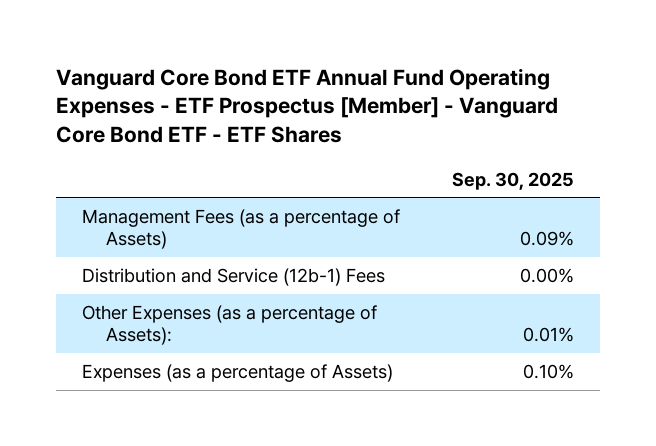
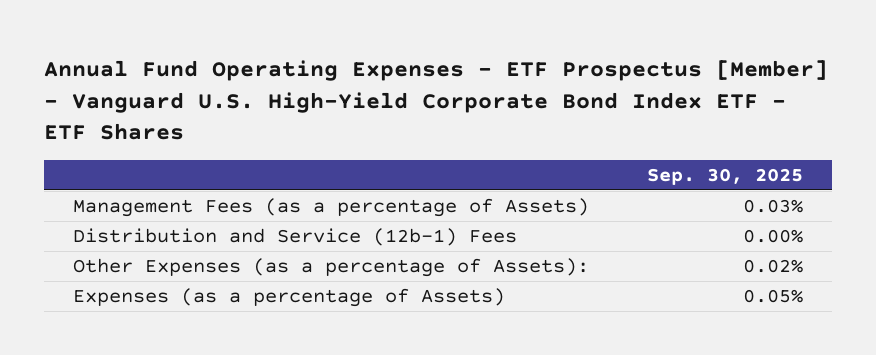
[55,67,558,144] Vanguard Core Bond ETF Annual Fund Operating Expenses - ETF Prospectus [Member] - Vanguard Core Bond ETF - ETF Shares -> [43,59,828,141] Annual Fund Operating Expenses - ETF Prospectus [Member] - Vanguard U.S. High-Yield Corporate Bond Index ETF - ETF Shares
[519,231,574,247] 0.09% -> [743,198,804,213] 0.03%
[522,327,574,343] 0.01% -> [743,258,804,273] 0.02%
[522,363,574,379] 0.10% -> [743,288,804,303] 0.05%

